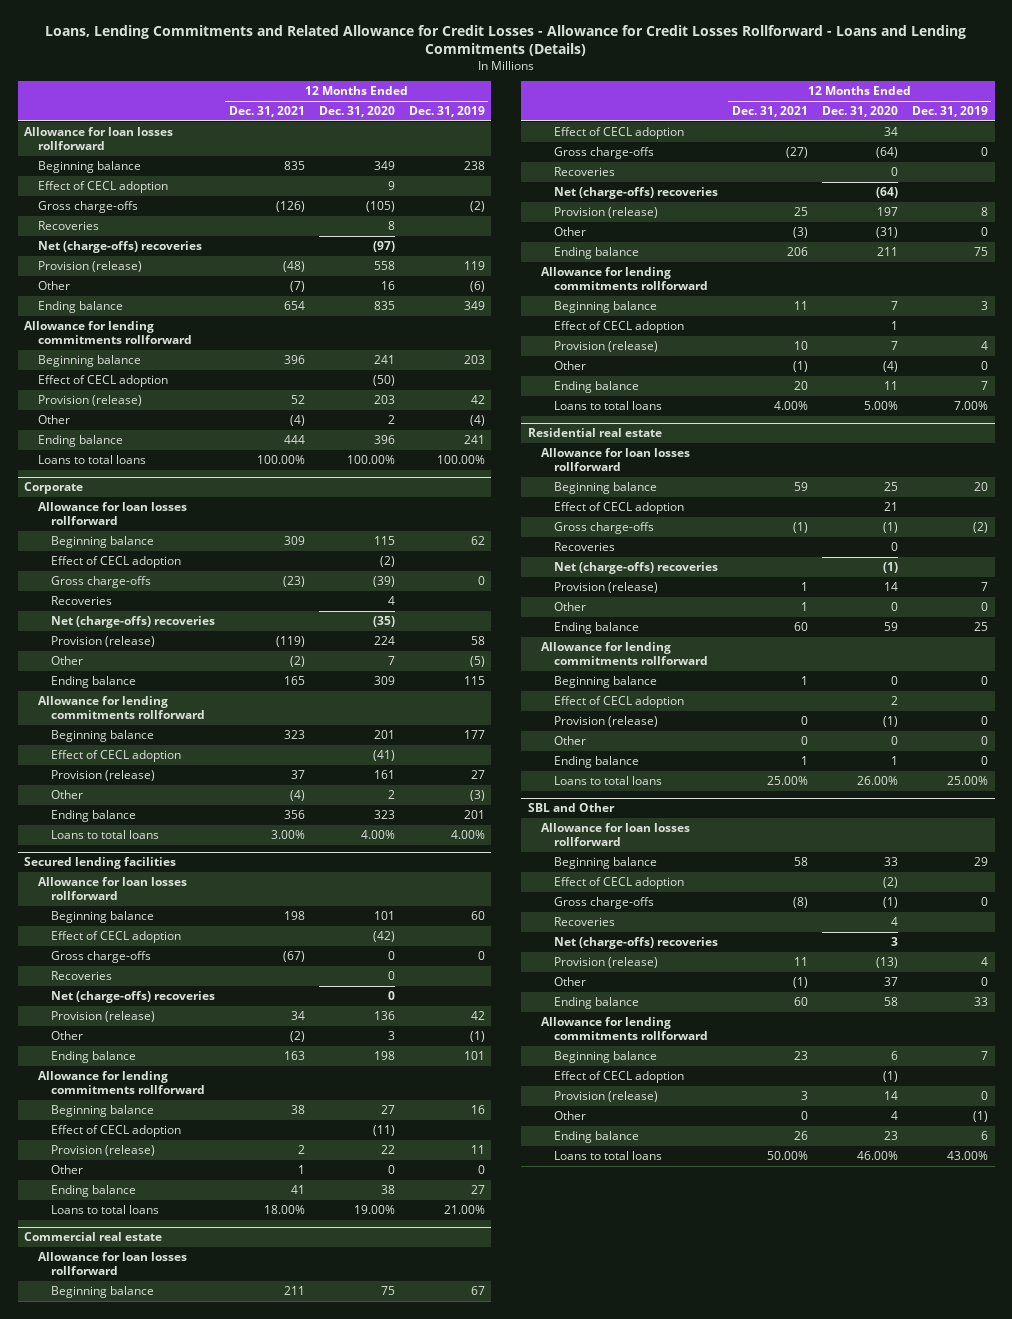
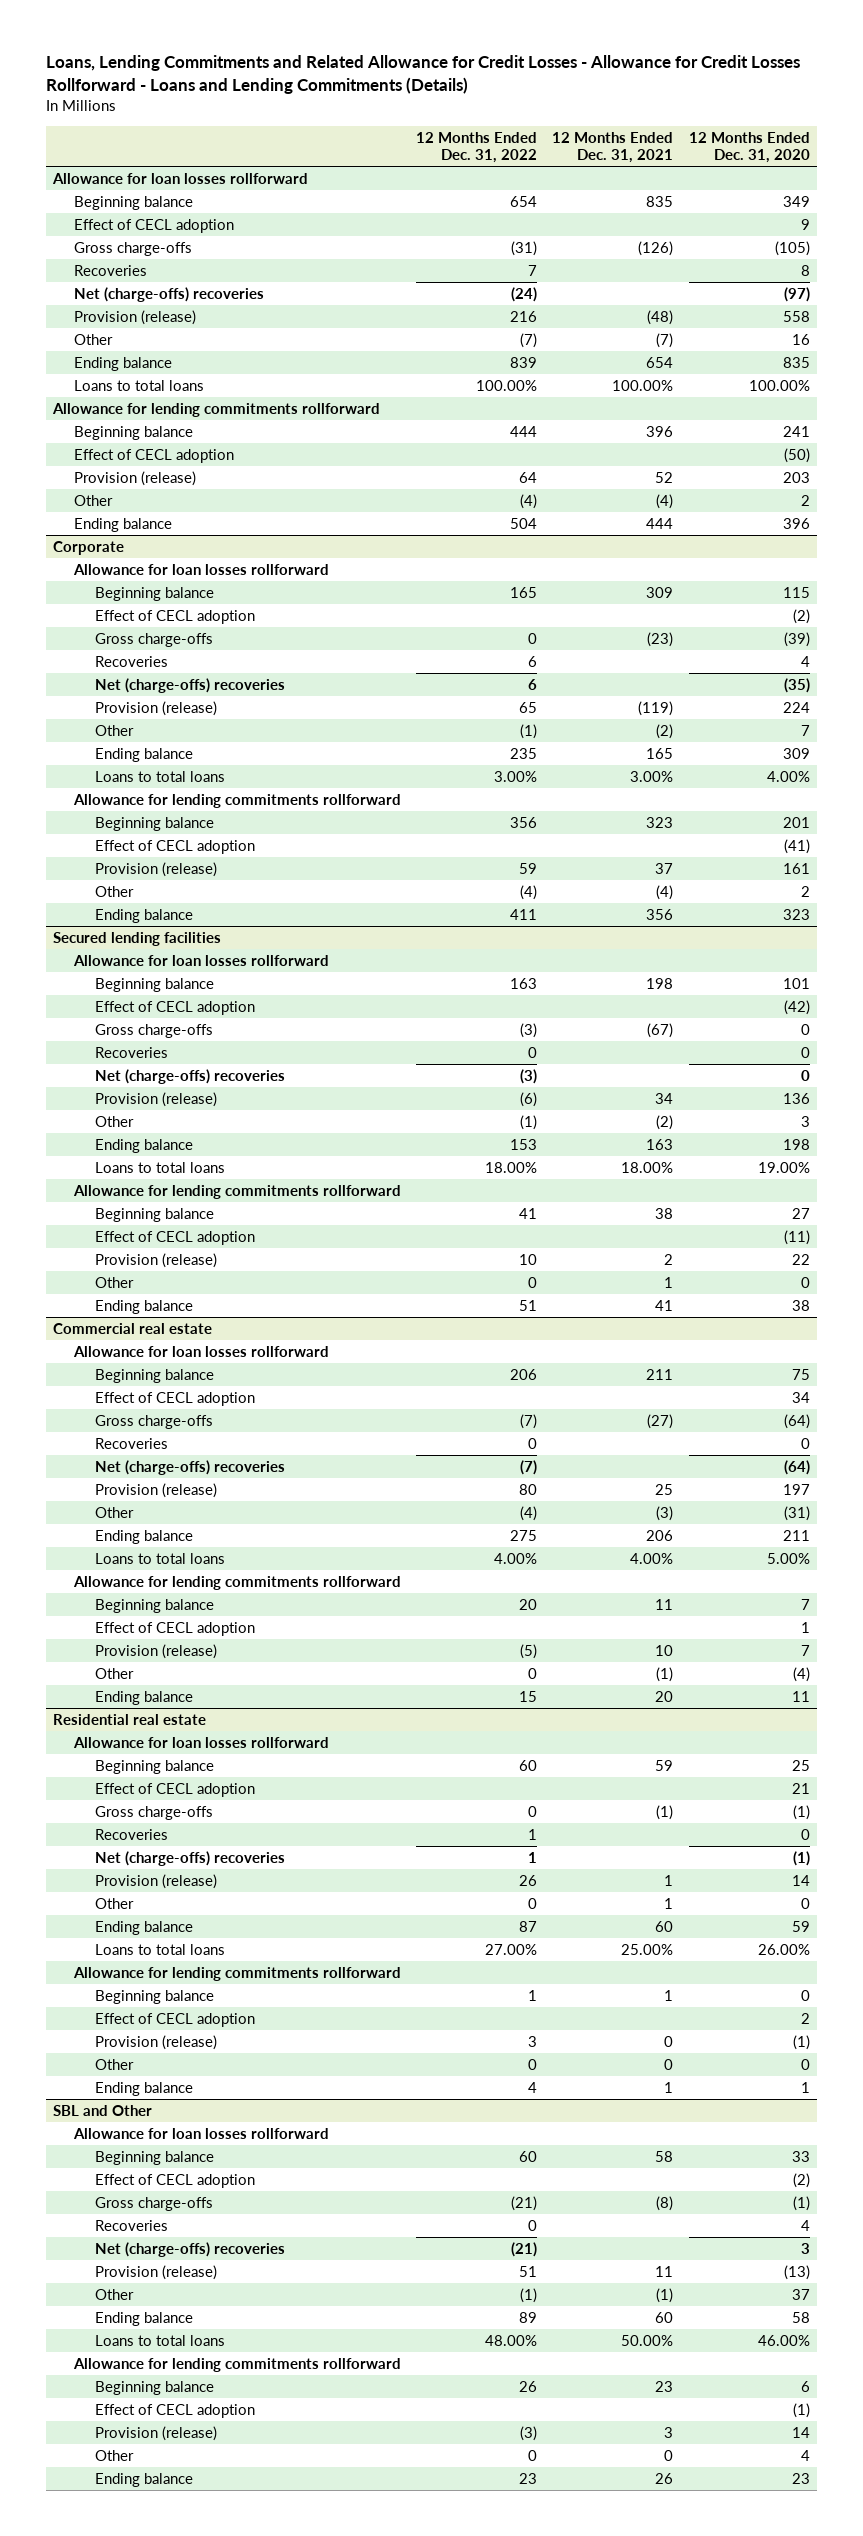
[408,106,485,118] Dec. 31, 2019 -> none
none -> [416,131,538,163] 12 Months Ended Dec. 31, 2022
[37,455,146,465] Loans to total loans -> [74,379,205,391] Loans to total loans
[51,830,160,840] Loans to total loans -> [95,770,226,782] Loans to total loans
[51,1205,160,1215] Loans to total loans -> [95,1161,226,1173] Loans to total loans
[554,401,663,411] Loans to total loans -> [95,1552,226,1564] Loans to total loans
[554,776,663,786] Loans to total loans -> [95,1943,226,1955] Loans to total loans
[554,1151,663,1161] Loans to total loans -> [95,2334,226,2346] Loans to total loans

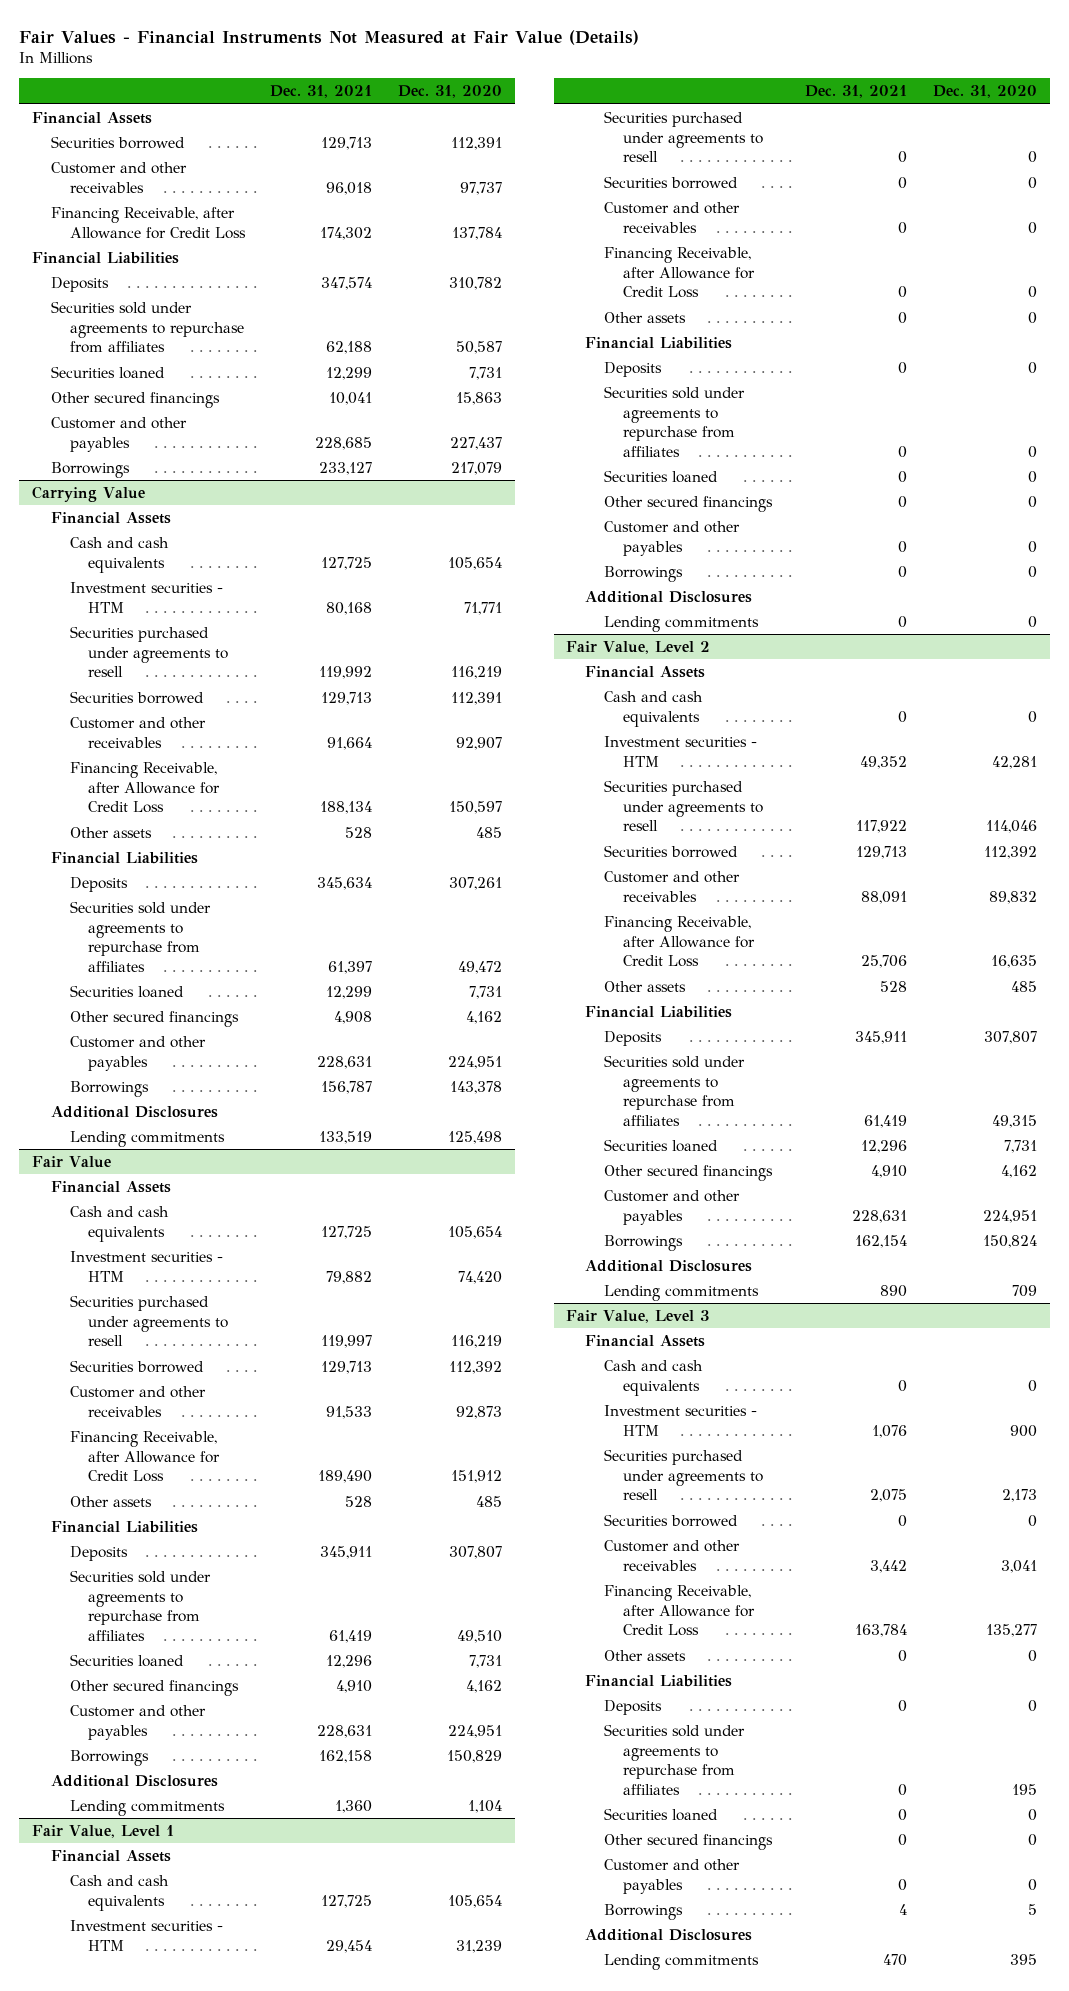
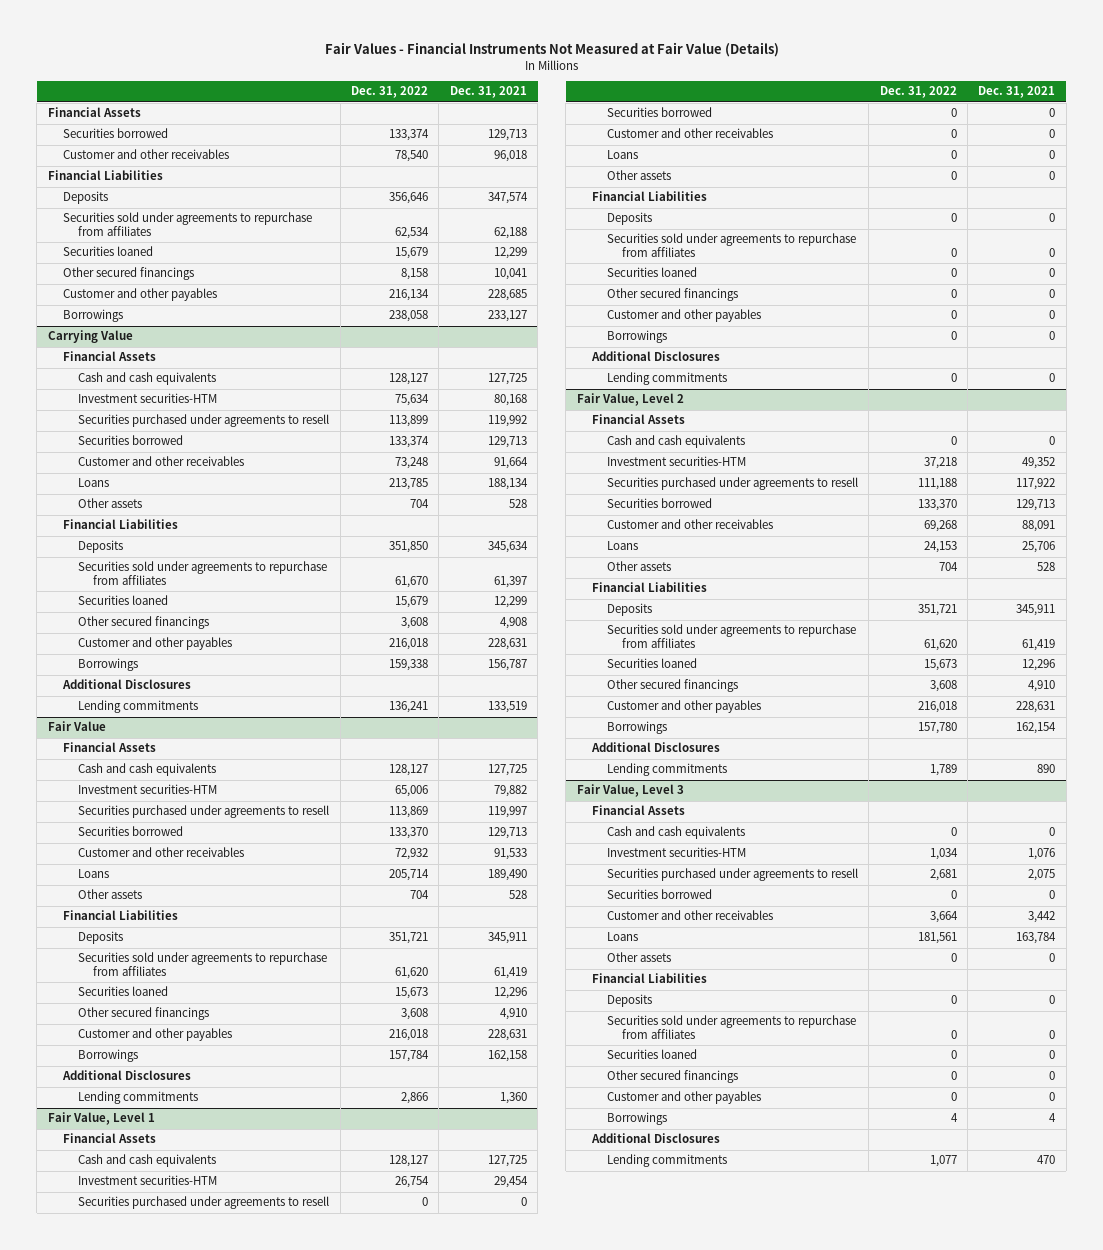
[398,85,503,99] Dec. 31, 2020 -> none
none -> [350,86,428,99] Dec. 31, 2022
[50,206,246,239] Financing Receivable, after Allowance for Credit Loss -> none
[69,581,223,613] Investment securities - HTM -> [78,393,218,404] Investment securities-HTM
[69,761,221,814] Financing Receivable, after Allowance for Credit Loss -> [78,478,110,488] Loans
[69,1250,223,1282] Investment securities - HTM -> [78,784,218,795] Investment securities-HTM
[69,1430,221,1483] Financing Receivable, after Allowance for Credit Loss -> [78,869,110,879] Loans
[69,1919,223,1951] Investment securities - HTM -> [78,1175,218,1186] Investment securities-HTM
[604,246,756,299] Financing Receivable, after Allowance for Credit Loss -> [606,150,638,160] Loans
[604,735,758,767] Investment securities - HTM -> [606,456,746,467] Investment securities-HTM
[604,915,756,968] Financing Receivable, after Allowance for Credit Loss -> [606,541,638,551] Loans
[604,1404,758,1436] Investment securities - HTM -> [606,847,746,858] Investment securities-HTM
[604,1584,756,1637] Financing Receivable, after Allowance for Credit Loss -> [606,932,638,942] Loans

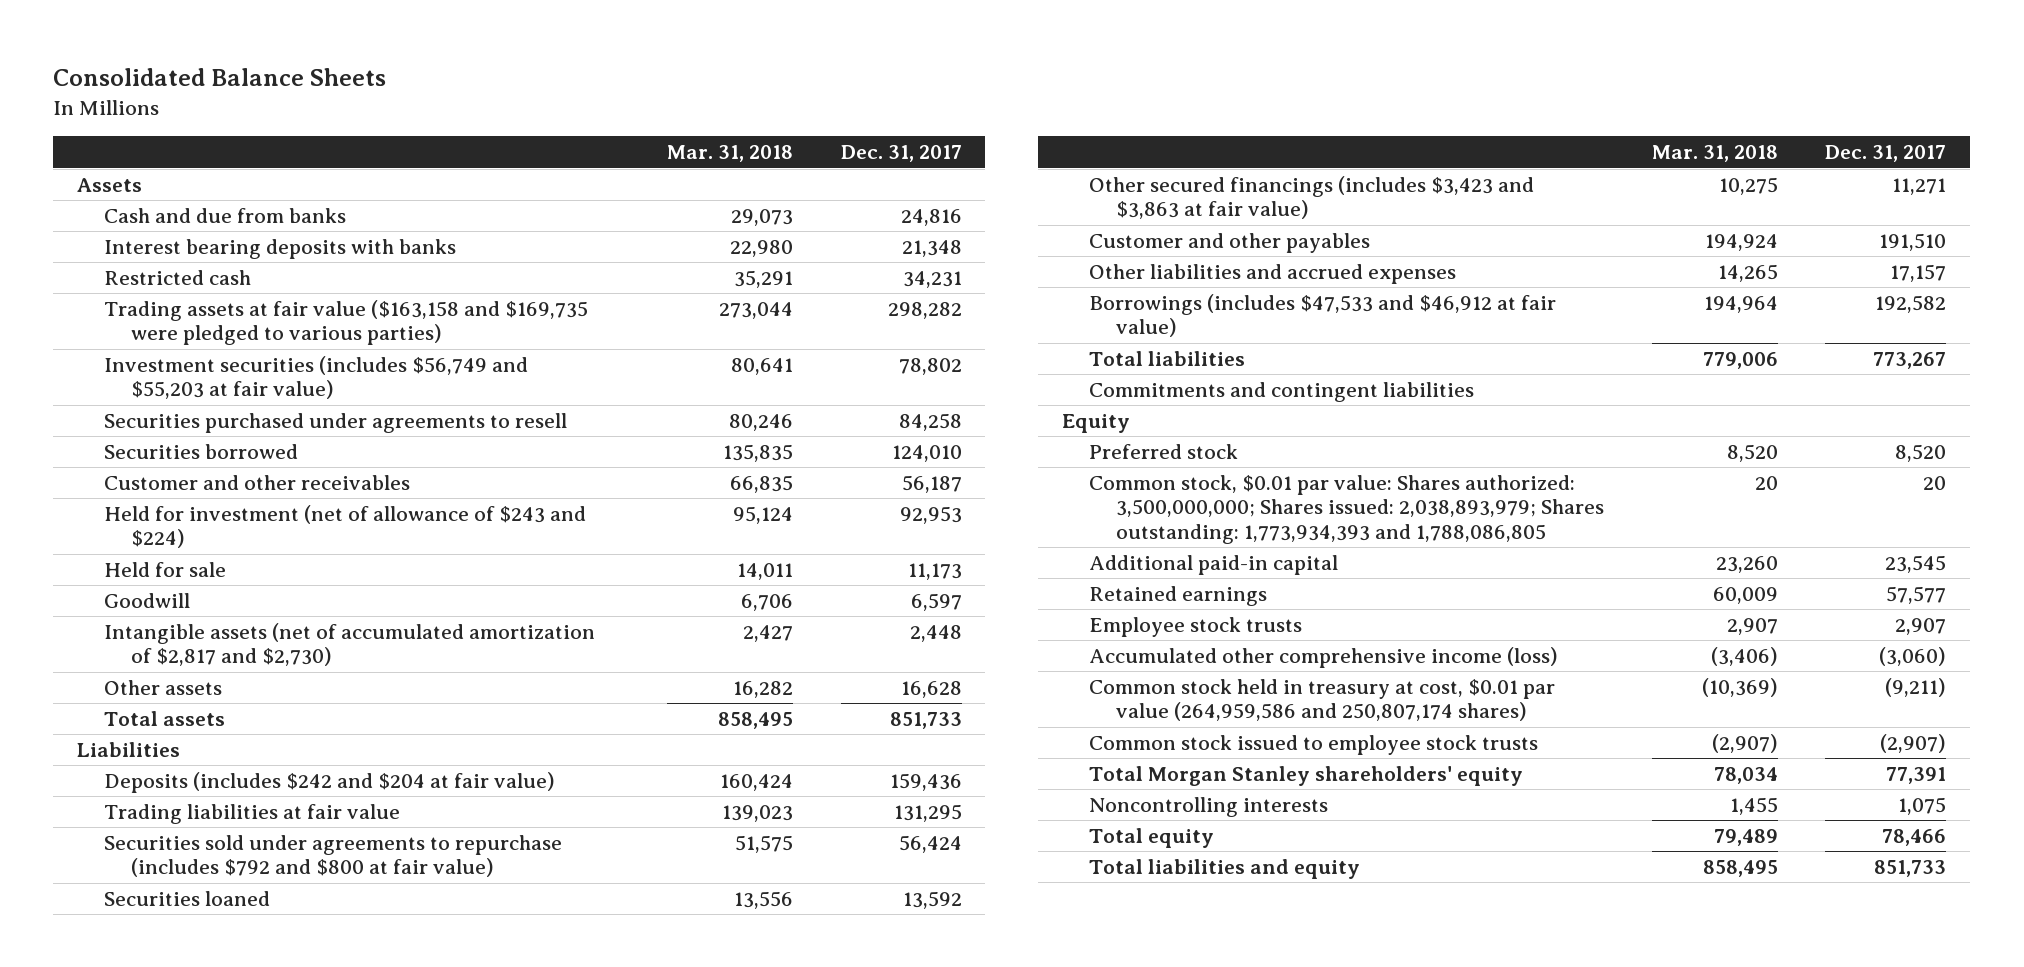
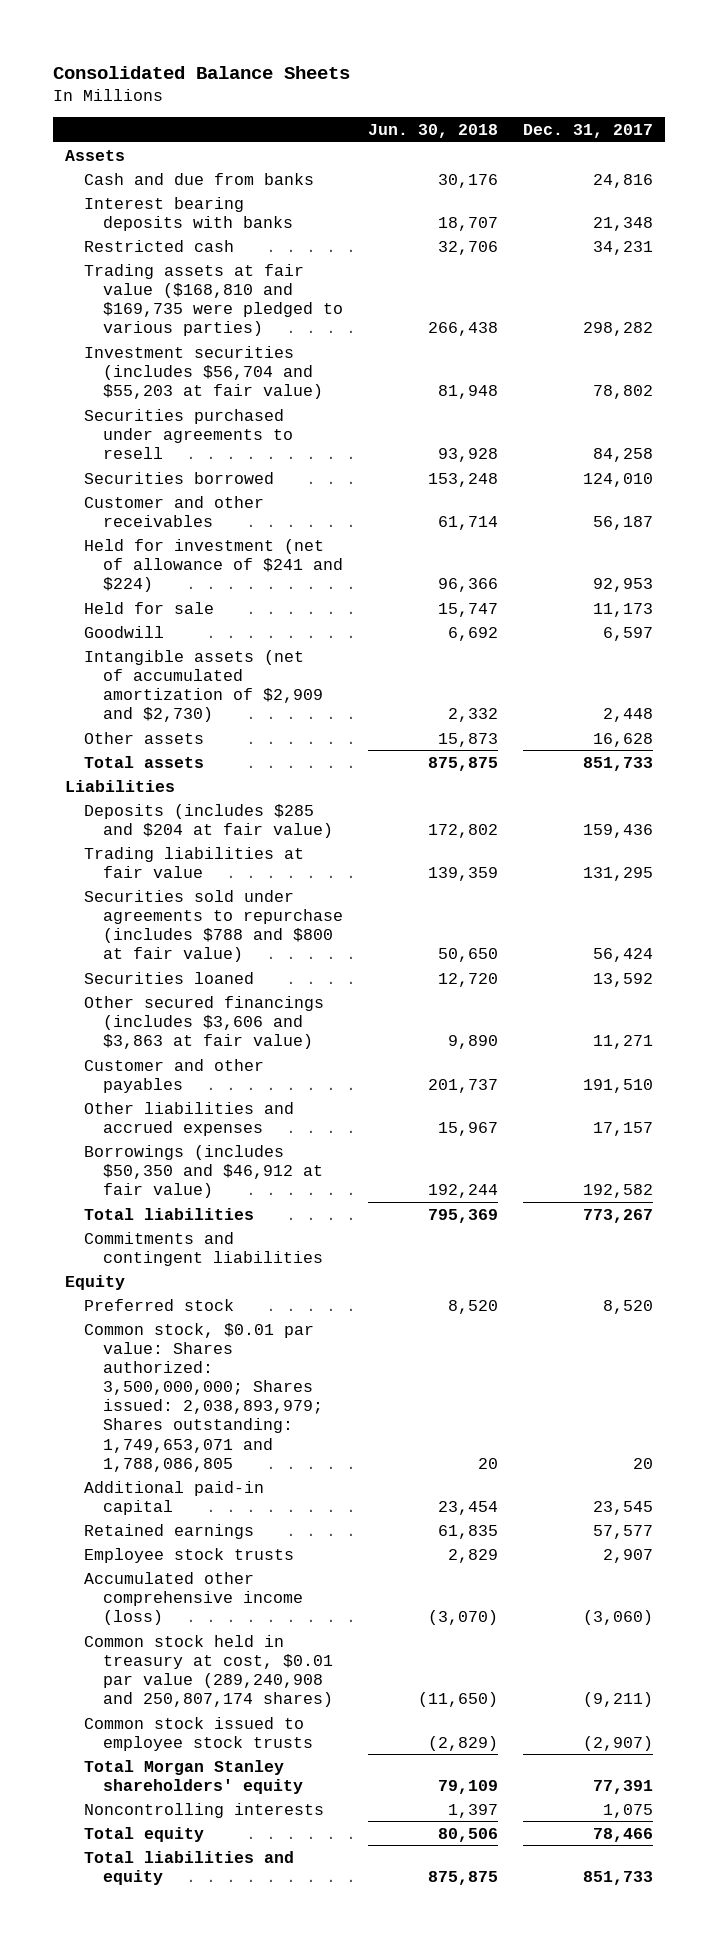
[667,145,794,163] Mar. 31, 2018 -> none
none -> [367,123,498,138] Jun. 30, 2018
[104,299,589,346] Trading assets at fair value ($163,158 and $169,735 were pledged to various parties) -> [84,263,344,337] Trading assets at fair value ($168,810 and $169,735 were pledged to various parties)
[104,355,529,400] Investment securities (includes $56,749 and $55,203 at fair value) -> [84,345,324,399] Investment securities (includes $56,704 and $55,203 at fair value)
[104,504,587,549] Held for investment (net of allowance of $243 and $224) -> [84,538,344,592] Held for investment (net of allowance of $241 and $224)
[104,622,596,667] Intangible assets (net of accumulated amortization of $2,817 and $2,730) -> [84,649,324,723] Intangible assets (net of accumulated amortization of $2,909 and $2,730)
[104,771,556,793] Deposits (includes $242 and $204 at fair value) -> [84,803,334,838] Deposits (includes $285 and $204 at fair value)
[104,834,563,878] Securities sold under agreements to repurchase (includes $792 and $800 at fair value) -> [84,889,344,963] Securities sold under agreements to repurchase (includes $788 and $800 at fair value)
[1089,175,1535,220] Other secured financings (includes $3,423 and $3,863 at fair value) -> [84,995,325,1049] Other secured financings (includes $3,606 and $3,863 at fair value)
[1089,293,1557,338] Borrowings (includes $47,533 and $46,912 at fair value) -> [84,1144,324,1198] Borrowings (includes $50,350 and $46,912 at fair value)
[1089,474,1605,544] Common stock, $0.01 par value: Shares authorized: 3,500,000,000; Shares issued: 2,038,893,979; Shares outstanding: 1,773,934,393 and 1,788,086,805 -> [84,1322,324,1472] Common stock, $0.01 par value: Shares authorized: 3,500,000,000; Shares issued: 2,038,893,979; Shares outstanding: 1,749,653,071 and 1,788,086,805
[1089,678,1556,722] Common stock held in treasury at cost, $0.01 par value (264,959,586 and 250,807,174 shares) -> [84,1634,334,1708] Common stock held in treasury at cost, $0.01 par value (289,240,908 and 250,807,174 shares)

